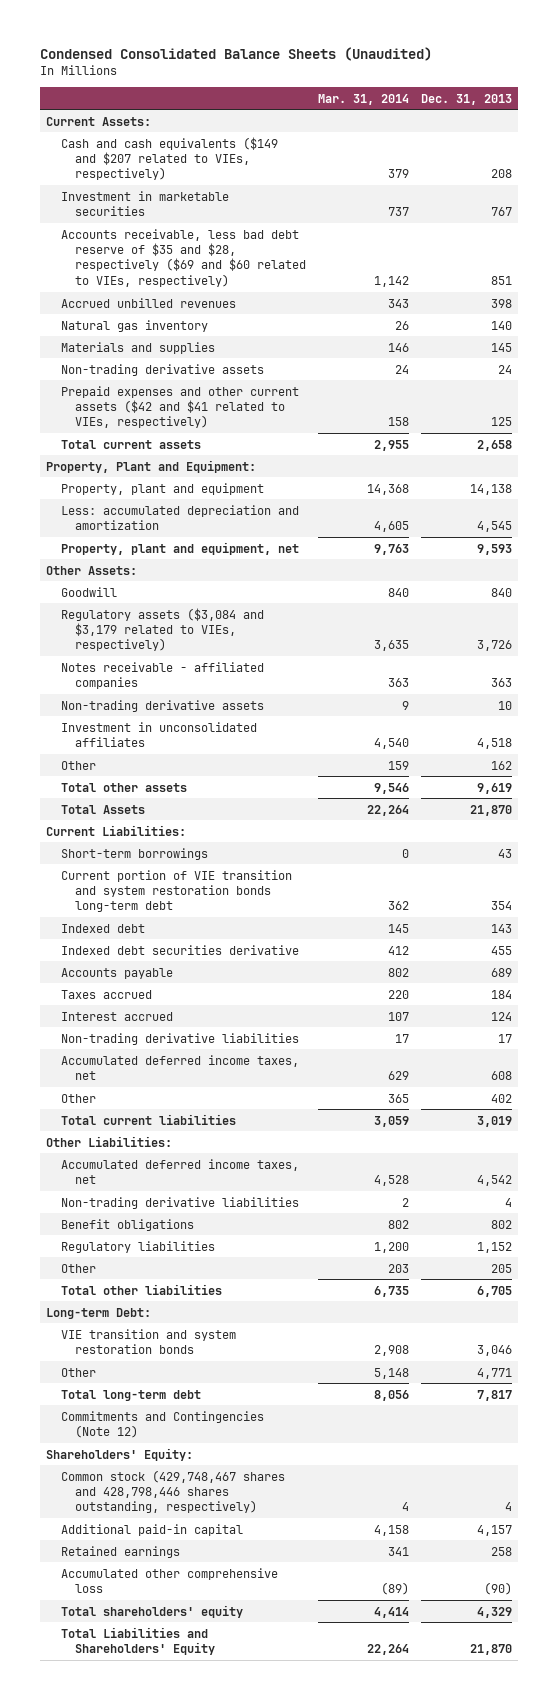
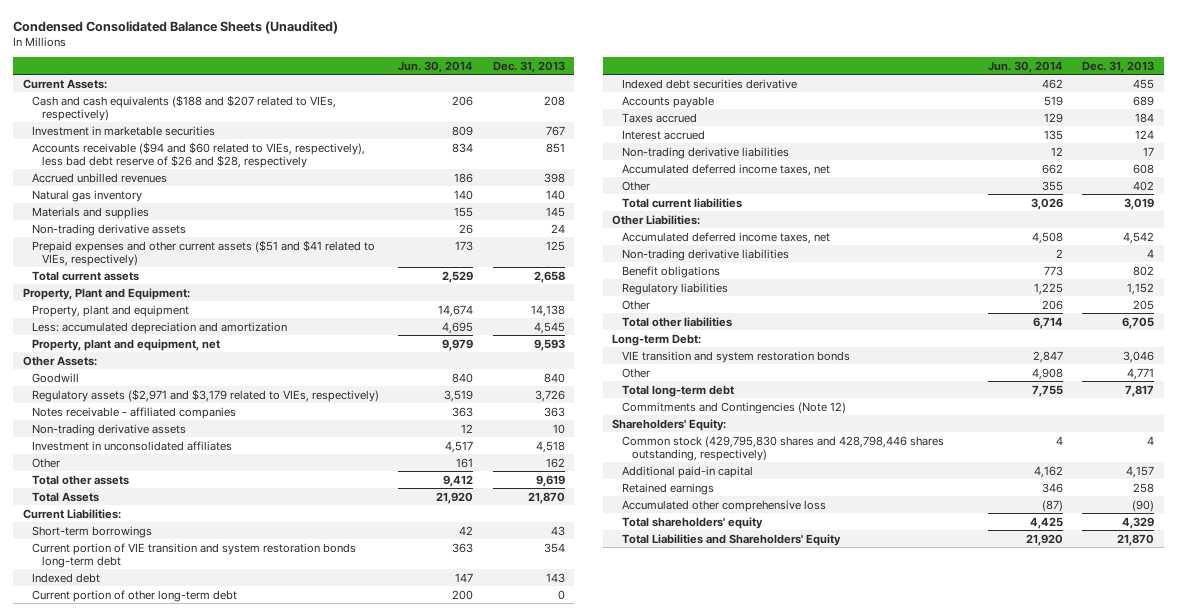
[317,93,409,105] Mar. 31, 2014 -> none
none -> [398,60,474,73] Jun. 30, 2014
[60,136,278,181] Cash and cash equivalents ($149 and $207 related to VIEs, respectively) -> [32,94,337,121] Cash and cash equivalents ($188 and $207 related to VIEs, respectively)
[60,228,306,287] Accounts receivable, less bad debt reserve of $35 and $28, respectively ($69 and $60 related to VIEs, respectively) -> [32,141,366,168] Accounts receivable ($94 and $60 related to VIEs, respectively), less bad debt reserve of $26 and $28, respectively
[60,385,299,429] Prepaid expenses and other current assets ($42 and $41 related to VIEs, respectively) -> [32,239,376,266] Prepaid expenses and other current assets ($51 and $41 related to VIEs, respectively)
[60,607,264,652] Regulatory assets ($3,084 and $3,179 related to VIEs, respectively) -> [32,388,380,402] Regulatory assets ($2,971 and $3,179 related to VIEs, respectively)
none -> [32,589,238,602] Current portion of other long-term debt
[60,1469,285,1514] Common stock (429,748,467 shares and 428,798,446 shares outstanding, respectively) -> [621,435,944,461] Common stock (429,795,830 shares and 428,798,446 shares outstanding, respectively)

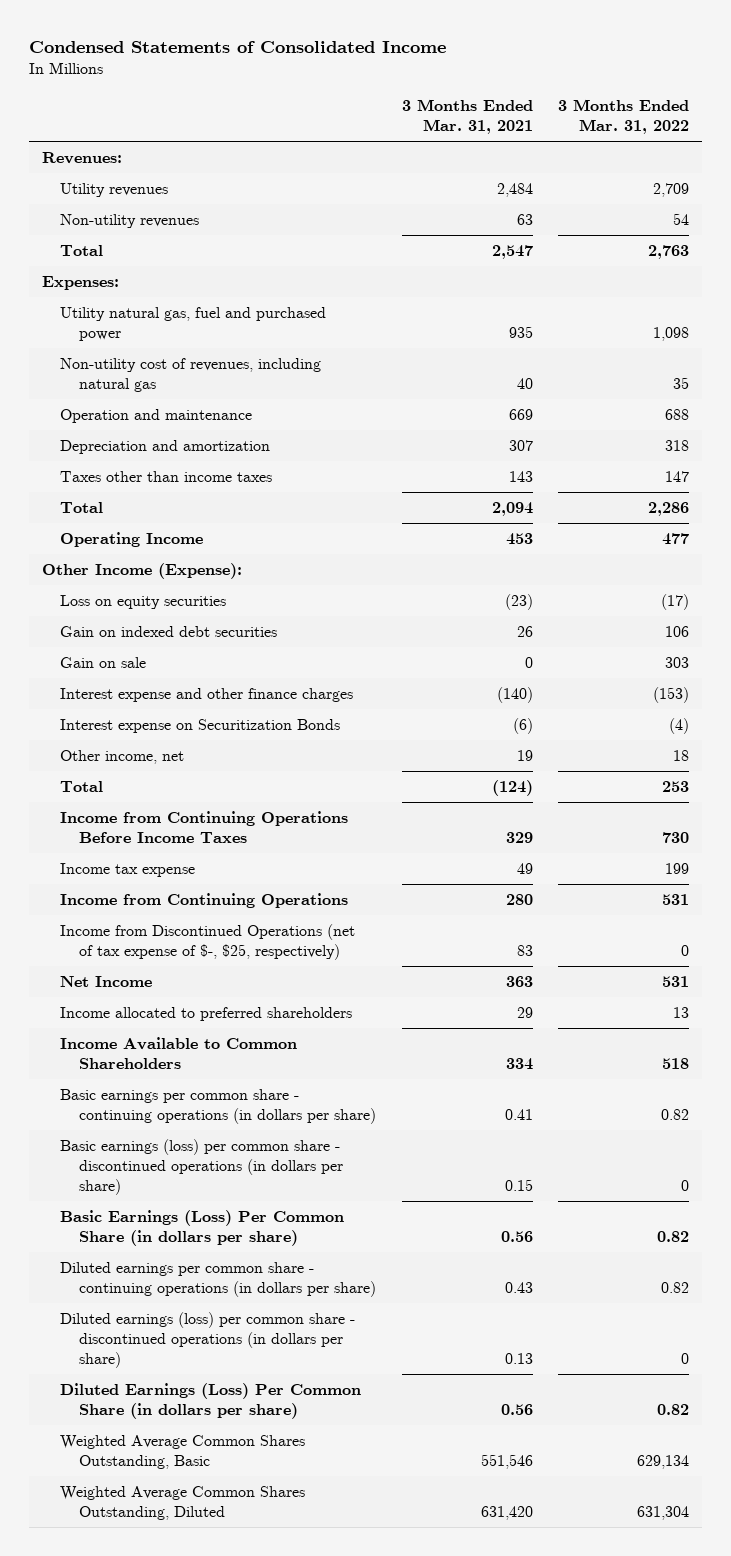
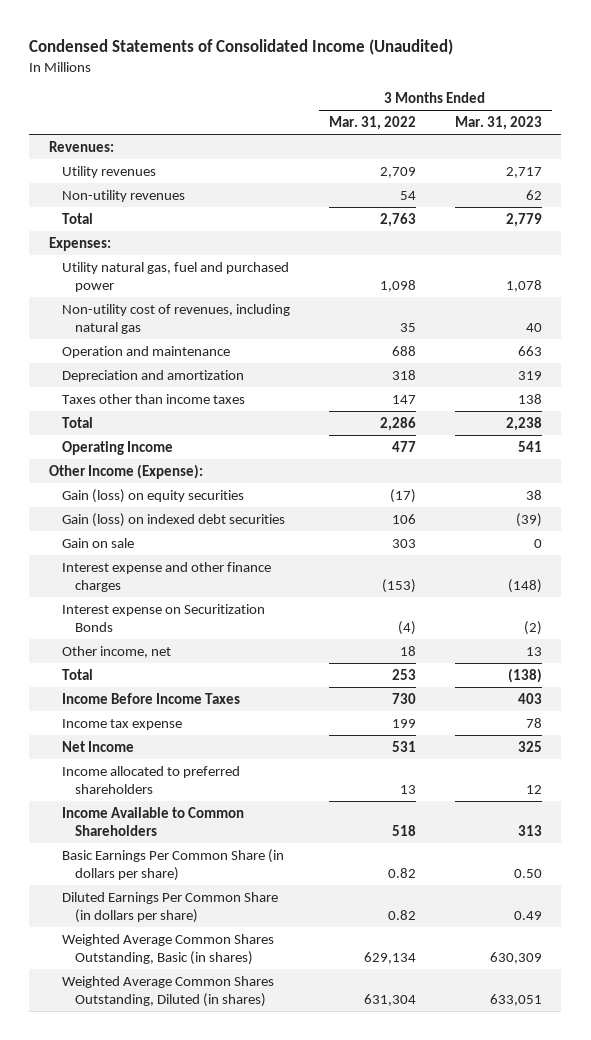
[28,41,446,54] Condensed Statements of Consolidated Income -> [29,38,454,55] Condensed Statements of Consolidated Income (Unaudited)
[401,98,533,134] 3 Months Ended Mar. 31, 2021 -> none
none -> [454,115,542,130] Mar. 31, 2023
[60,595,227,610] Loss on equity securities -> [61,488,244,503] Gain (loss) on equity securities
[60,626,278,638] Gain on indexed debt securities -> [61,512,285,527] Gain (loss) on indexed debt securities
[60,811,349,843] Income from Continuing Operations Before Income Taxes -> [61,692,240,704] Income Before Income Taxes
[60,893,349,909] Income from Continuing Operations -> none
[60,924,356,960] Income from Discontinued Operations (net of tax expense of $-, $25, respectively) -> none
[60,1089,377,1124] Basic earnings per common share - continuing operations (in dollars per share) -> none
[60,1139,344,1195] Basic earnings (loss) per common share - discontinued operations (in dollars per share) -> none
[60,1262,377,1297] Diluted earnings per common share - continuing operations (in dollars per share) -> none
[60,1312,356,1368] Diluted earnings (loss) per common share - discontinued operations (in dollars per share) -> none
[60,1210,345,1246] Basic Earnings (Loss) Per Common Share (in dollars per share) -> [61,848,284,881] Basic Earnings Per Common Share (in dollars per share)
[60,1383,362,1419] Diluted Earnings (Loss) Per Common Share (in dollars per share) -> [61,891,278,923] Diluted Earnings Per Common Share (in dollars per share)
[60,1435,306,1469] Weighted Average Common Shares Outstanding, Basic -> [61,933,274,965] Weighted Average Common Shares Outstanding, Basic (in shares)
[60,1486,306,1520] Weighted Average Common Shares Outstanding, Diluted -> [61,975,274,1007] Weighted Average Common Shares Outstanding, Diluted (in shares)

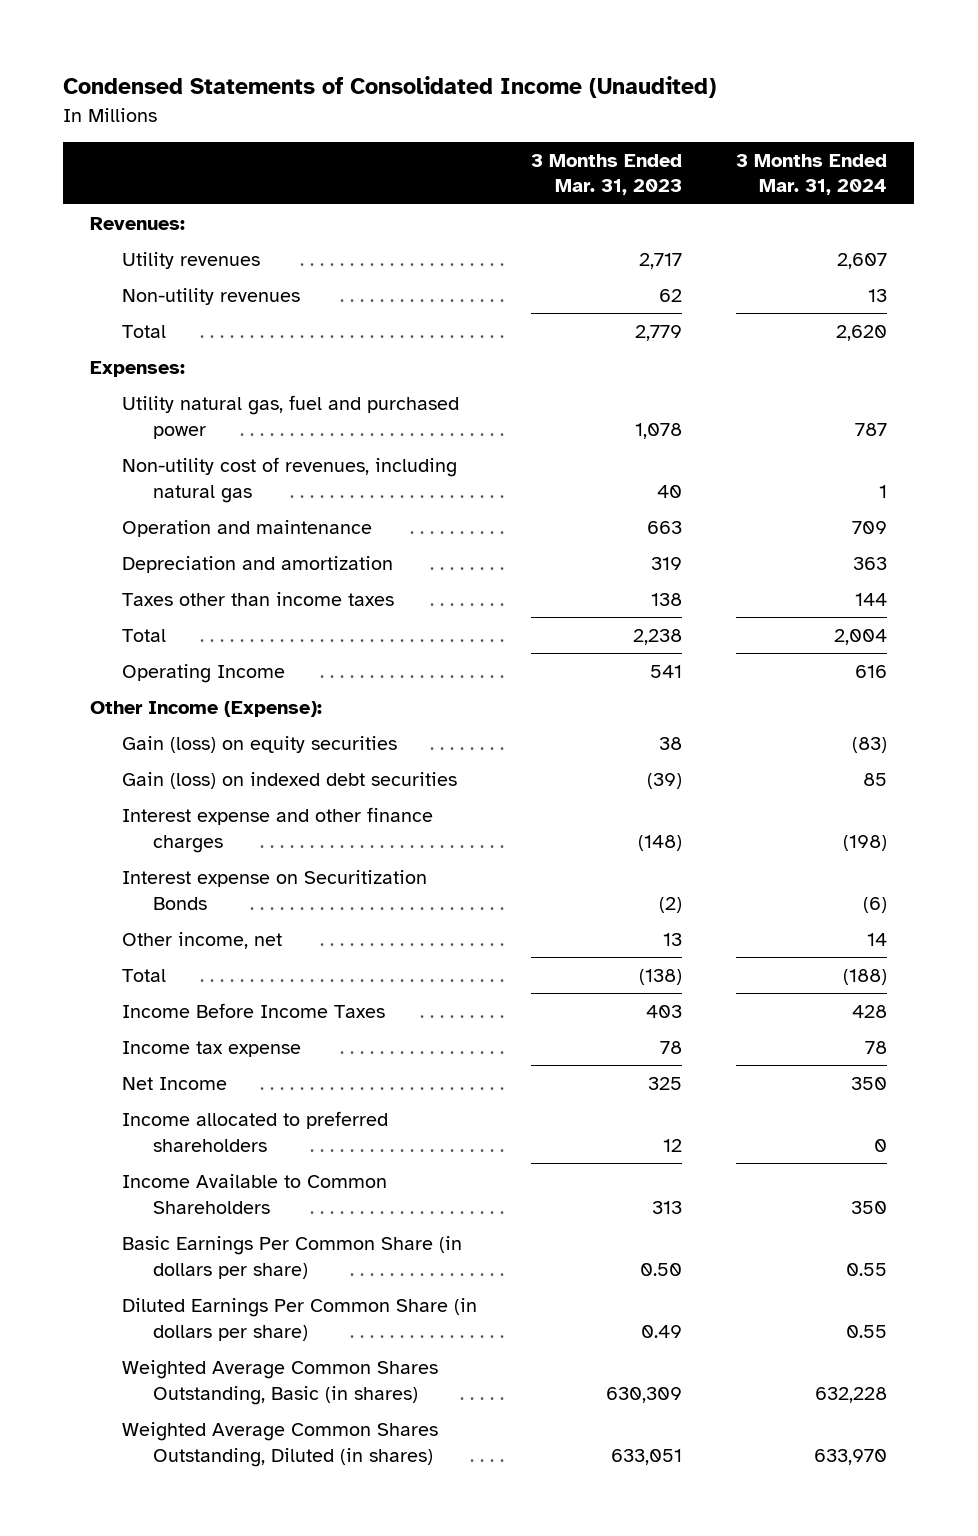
[328,115,416,130] Mar. 31, 2022 -> none
none -> [736,153,888,196] 3 Months Ended Mar. 31, 2024
[61,537,134,548] Gain on sale -> none

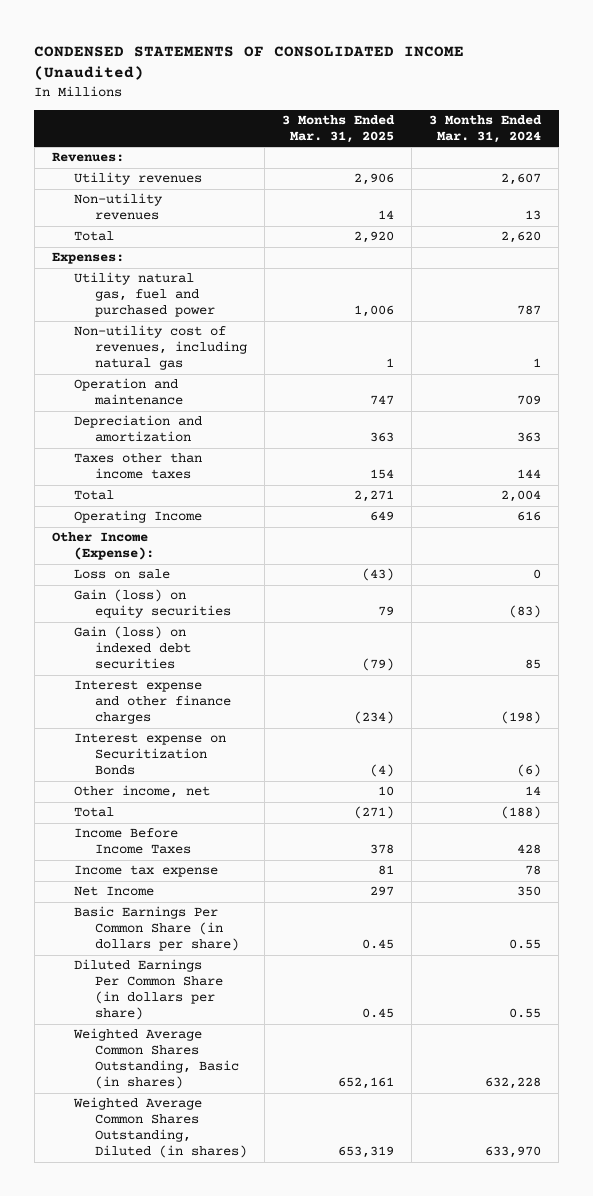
[63,76,717,99] Condensed Statements of Consolidated Income (Unaudited) -> [34,45,465,81] CONDENSED STATEMENTS OF CONSOLIDATED INCOME (Unaudited)
[530,153,682,196] 3 Months Ended Mar. 31, 2023 -> none
none -> [282,115,396,144] 3 Months Ended Mar. 31, 2025
none -> [73,569,170,580] Loss on sale
[121,1111,388,1152] Income allocated to preferred shareholders -> none
[121,1174,387,1214] Income Available to Common Shareholders -> none

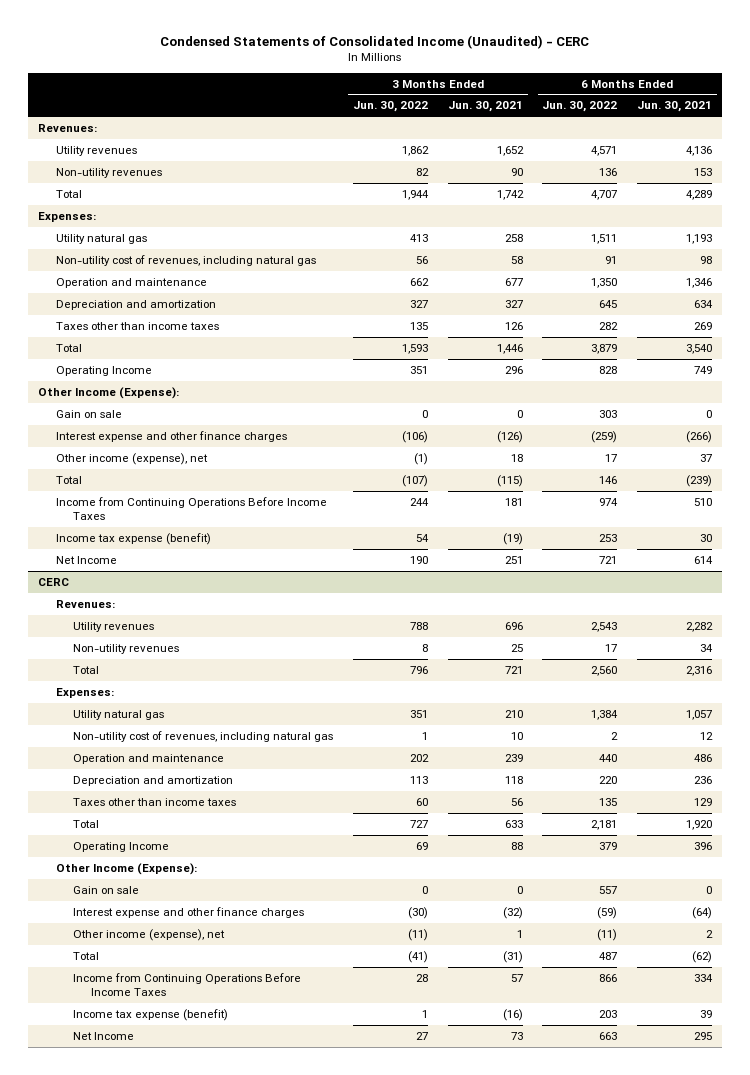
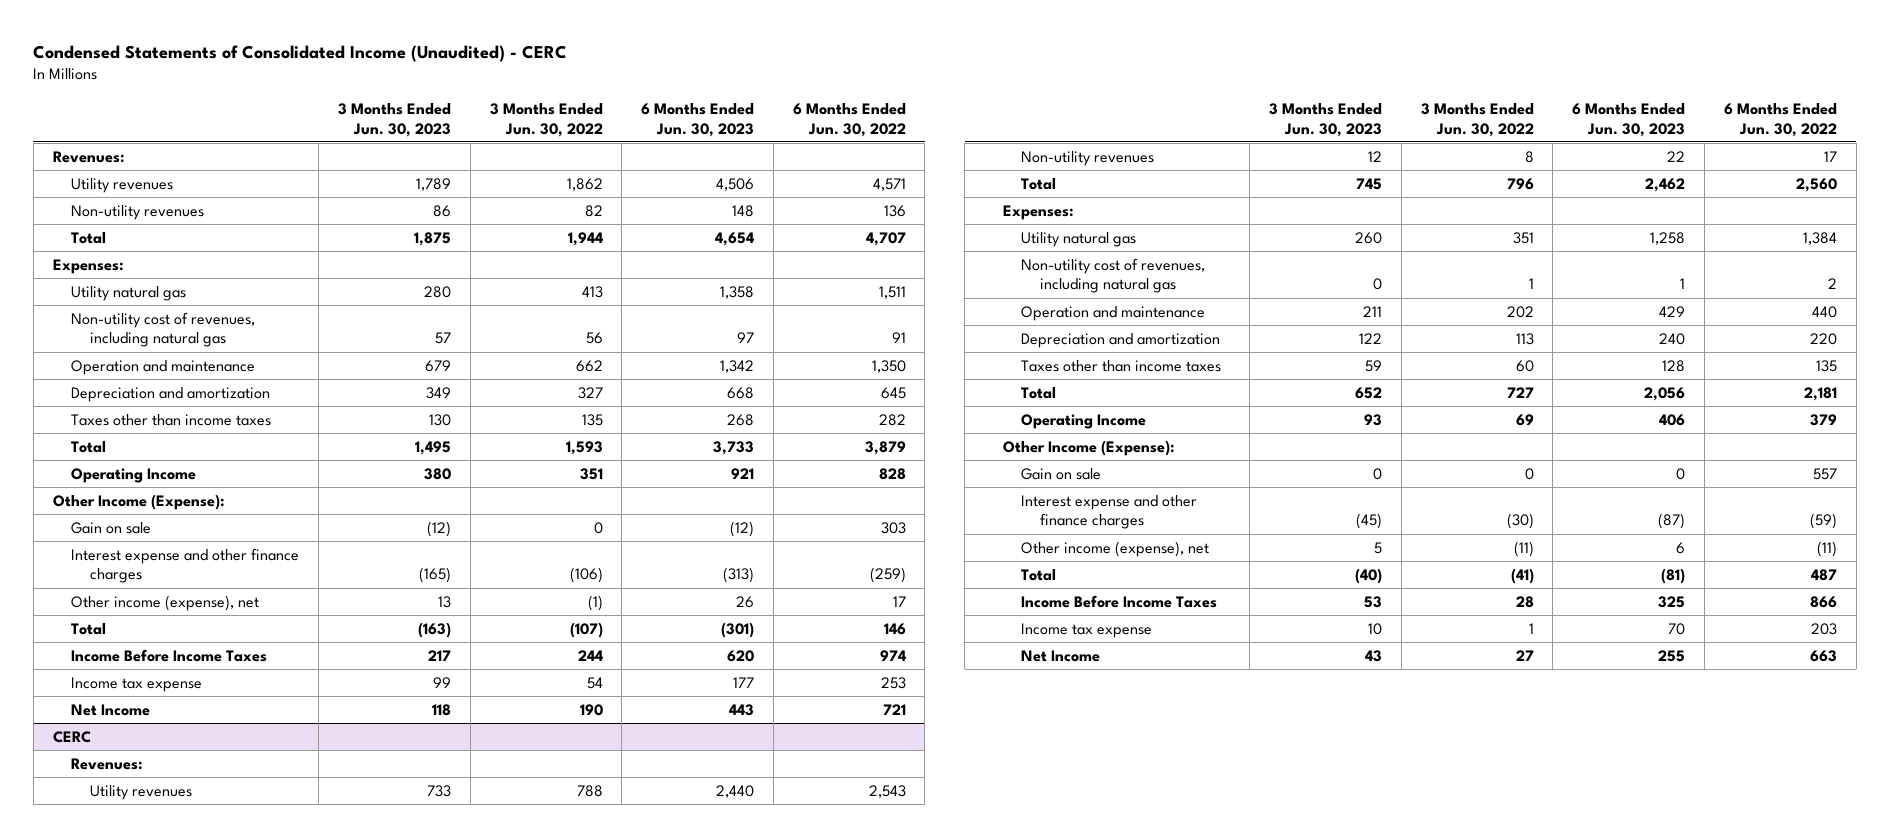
[447,101,523,113] Jun. 30, 2021 -> none
[637,101,713,113] Jun. 30, 2021 -> none
none -> [337,102,451,137] 3 Months Ended Jun. 30, 2023
none -> [641,102,755,137] 6 Months Ended Jun. 30, 2023
[55,496,327,521] Income from Continuing Operations Before Income Taxes -> [71,648,268,662] Income Before Income Taxes
[55,532,211,545] Income tax expense (benefit) -> [71,676,203,692] Income tax expense
[73,972,302,997] Income from Continuing Operations Before Income Taxes -> [1021,594,1218,608] Income Before Income Taxes
[73,1008,229,1021] Income tax expense (benefit) -> [1021,622,1153,638] Income tax expense

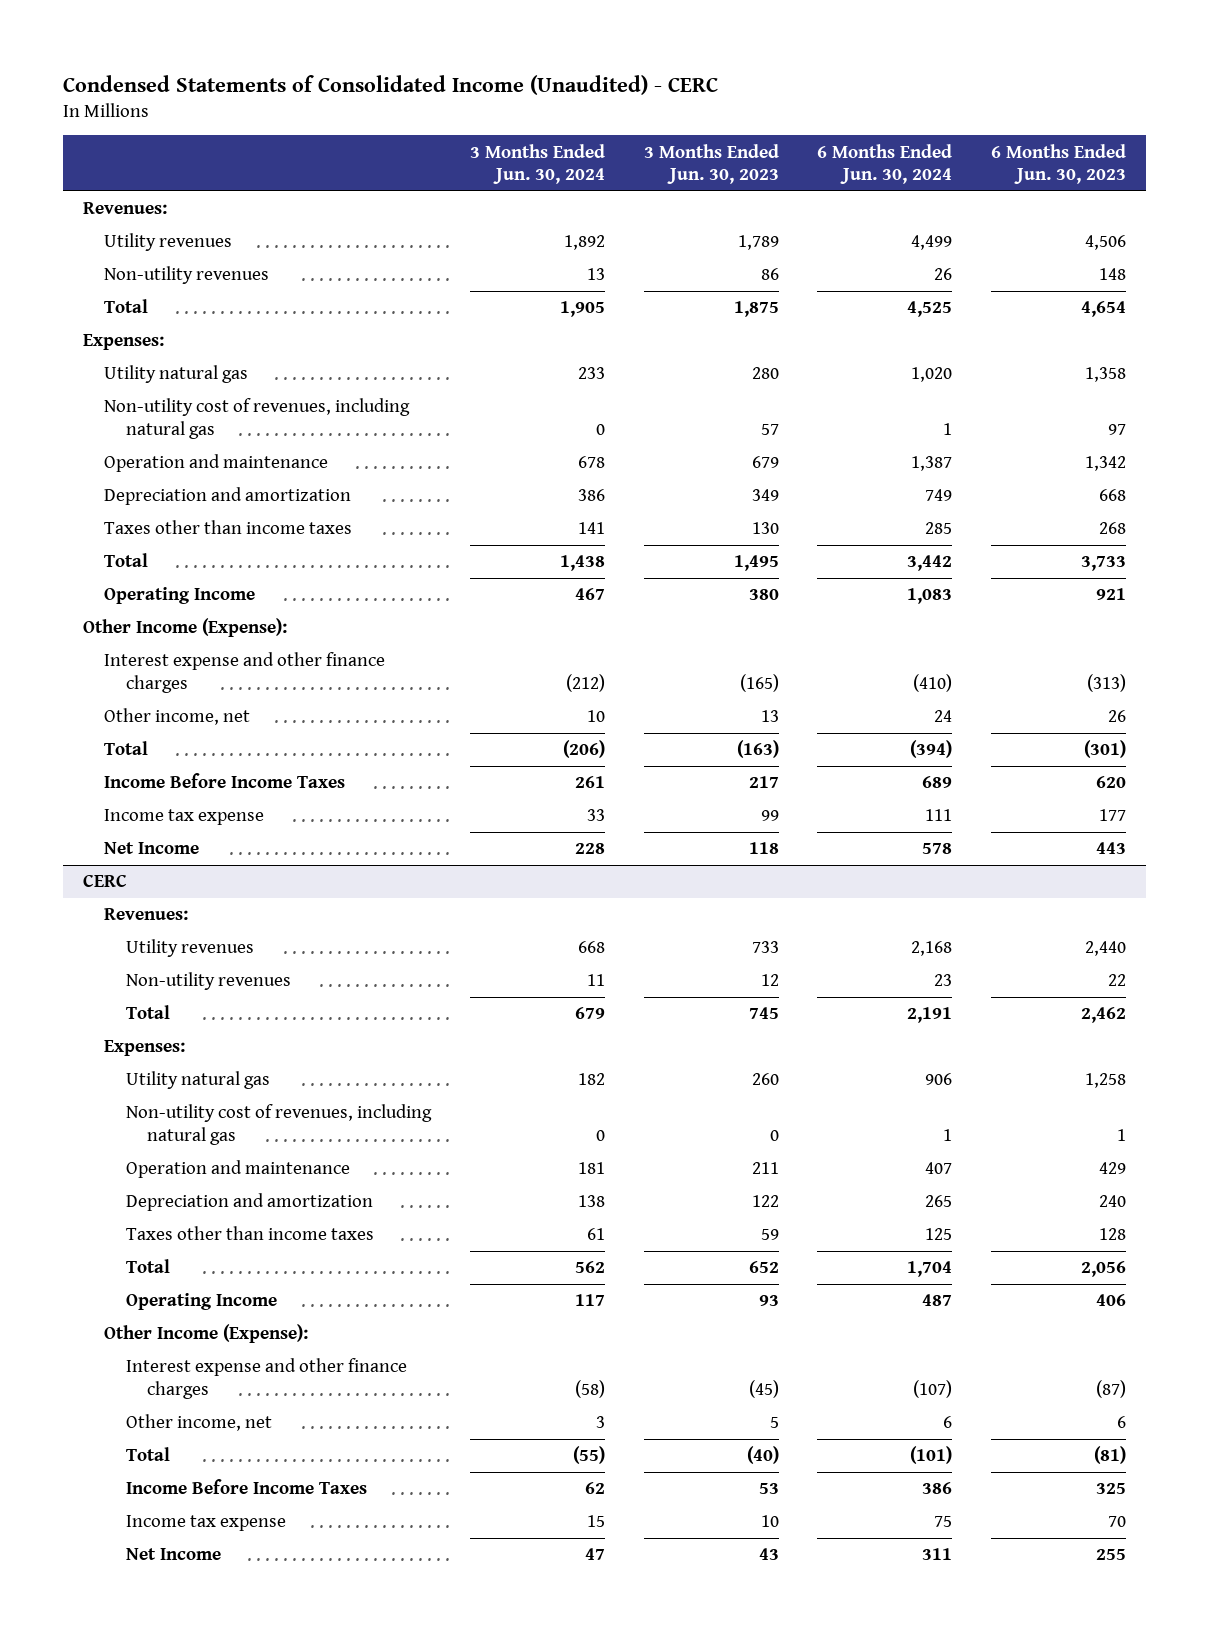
[489,102,603,137] 3 Months Ended Jun. 30, 2022 -> none
[792,102,906,137] 6 Months Ended Jun. 30, 2022 -> none
none -> [469,143,605,185] 3 Months Ended Jun. 30, 2024
none -> [817,143,953,185] 6 Months Ended Jun. 30, 2024
[71,521,152,534] Gain on sale -> none
[71,594,260,611] Other income (expense), net -> [104,708,251,726] Other income, net
[1021,467,1102,480] Gain on sale -> none
[1021,540,1210,557] Other income (expense), net -> [125,1414,272,1432] Other income, net

